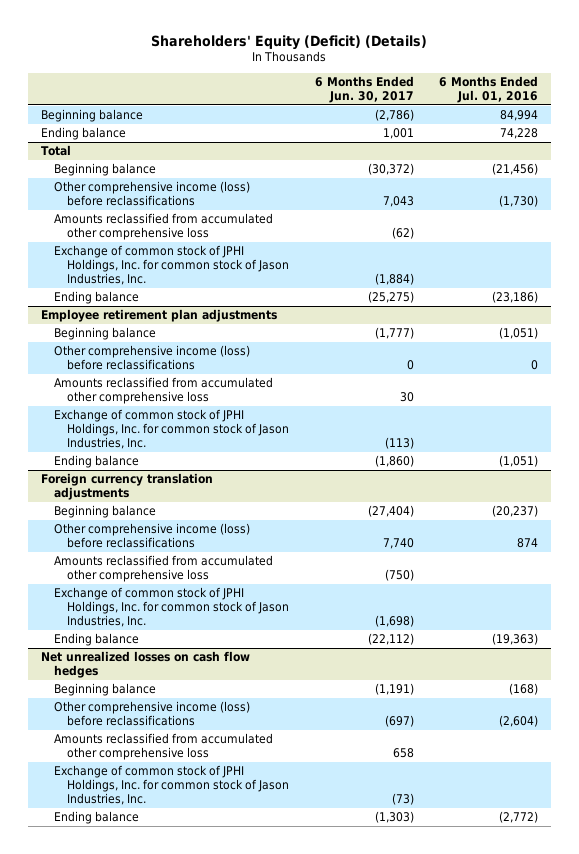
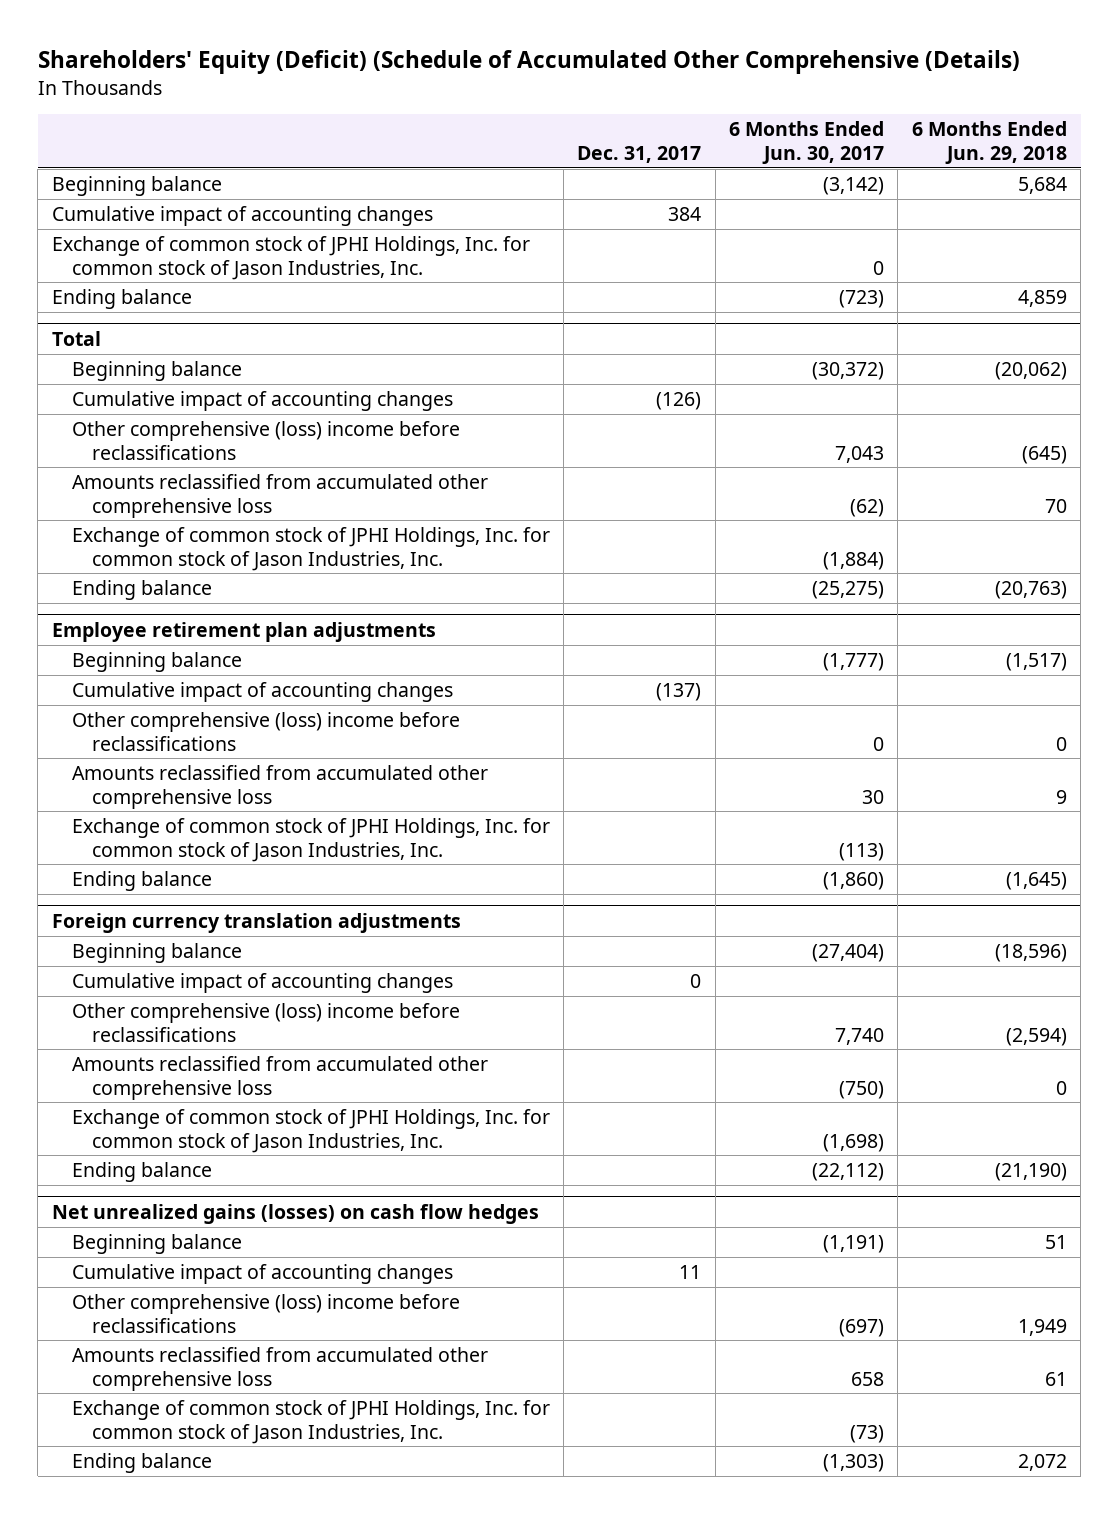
[151,34,428,50] Shareholders' Equity (Deficit) (Details) -> [37,50,1020,75] Shareholders' Equity (Deficit) (Schedule of Accumulated Other Comprehensive (Details)
[439,76,539,104] 6 Months Ended Jul. 01, 2016 -> none
none -> [577,145,702,163] Dec. 31, 2017
none -> [911,120,1067,164] 6 Months Ended Jun. 29, 2018
[374,109,414,122] (2,786) -> [823,176,885,195] (3,142)
none -> [51,205,433,226] Cumulative impact of accounting changes
none -> [51,235,530,280] Exchange of common stock of JPHI Holdings, Inc. for common stock of Jason Industries, Inc.
[382,128,414,140] 1,001 -> [839,289,885,308] (723)
none -> [71,390,453,411] Cumulative impact of accounting changes
[53,181,250,207] Other comprehensive income (loss) before reclassifications -> [71,420,460,460] Other comprehensive (loss) income before reclassifications
none -> [71,681,453,702] Cumulative impact of accounting changes
[53,345,250,371] Other comprehensive income (loss) before reclassifications -> [71,711,460,751] Other comprehensive (loss) income before reclassifications
none -> [71,972,453,993] Cumulative impact of accounting changes
[53,523,250,549] Other comprehensive income (loss) before reclassifications -> [71,1002,460,1042] Other comprehensive (loss) income before reclassifications
[40,651,250,679] Net unrealized losses on cash flow hedges -> [51,1203,539,1224] Net unrealized gains (losses) on cash flow hedges
none -> [71,1263,453,1284] Cumulative impact of accounting changes
[53,701,250,727] Other comprehensive income (loss) before reclassifications -> [71,1293,460,1333] Other comprehensive (loss) income before reclassifications

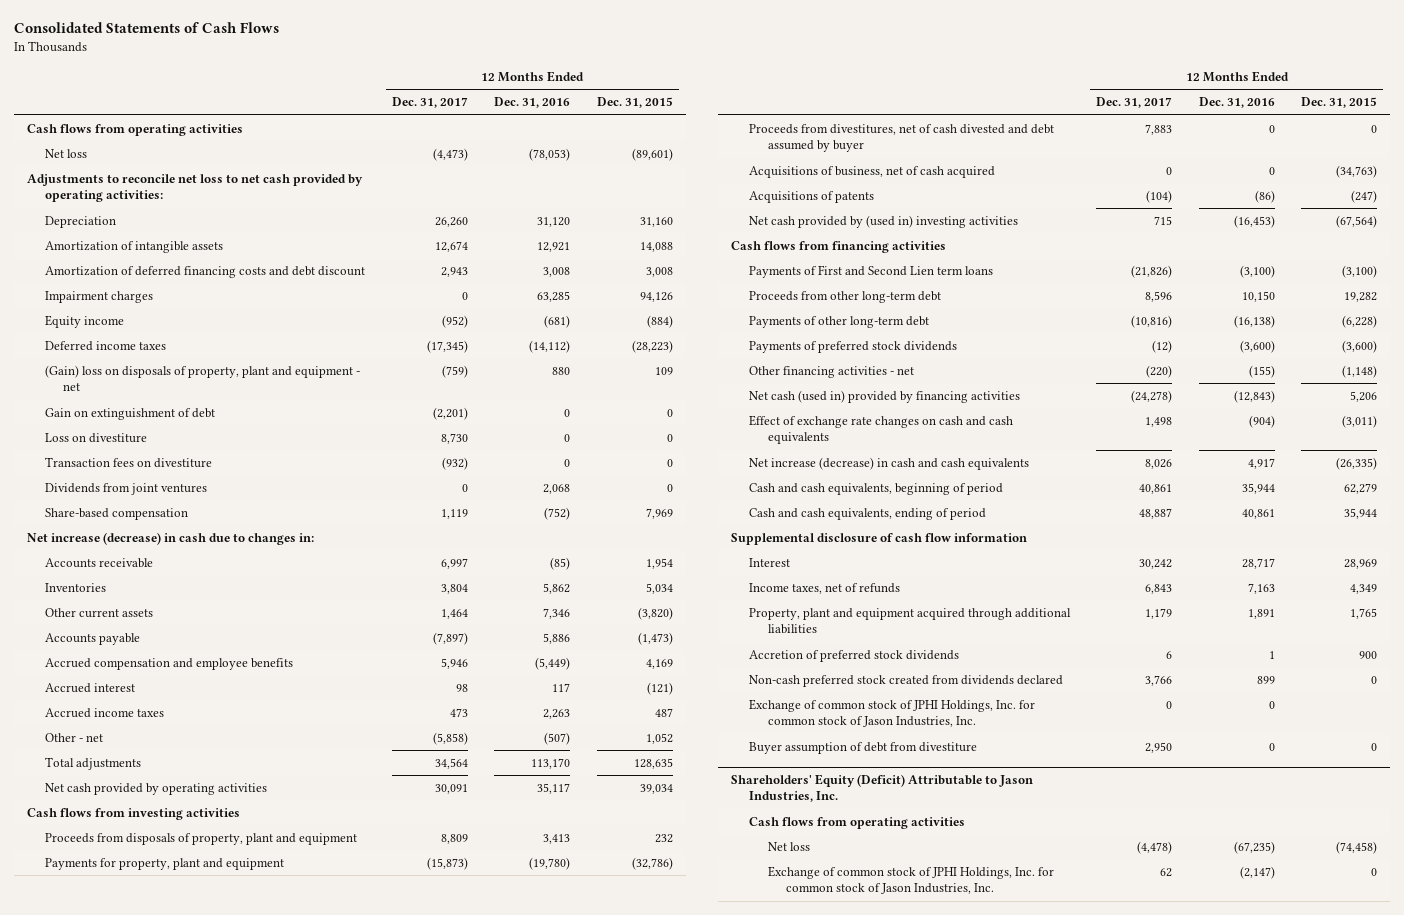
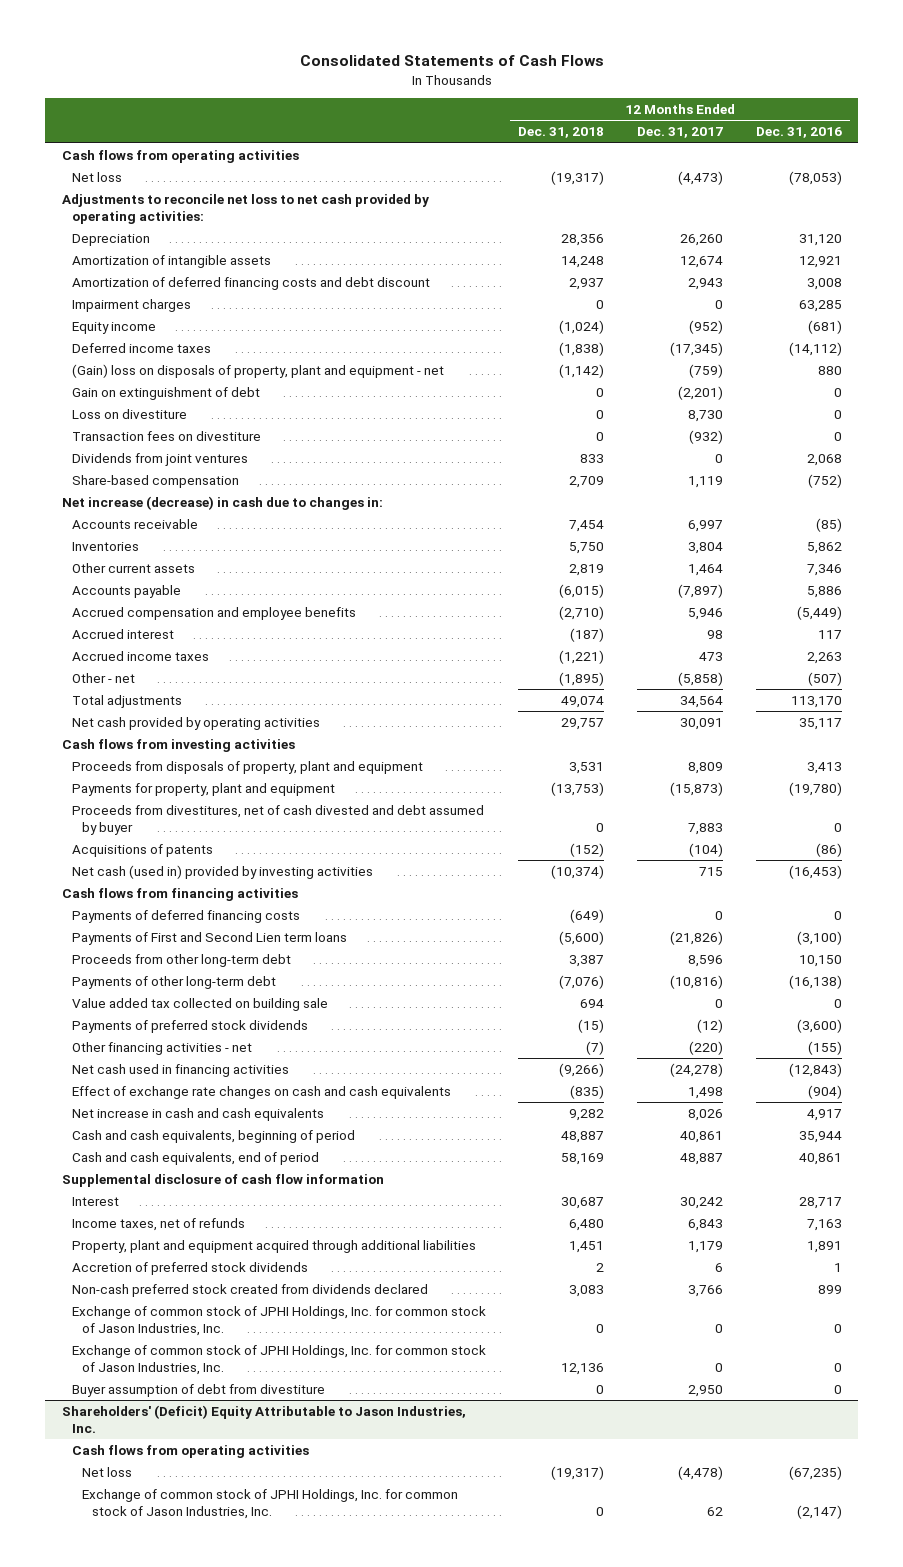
[596,97,673,109] Dec. 31, 2015 -> none
none -> [518,127,605,139] Dec. 31, 2018
[749,165,996,178] Acquisitions of business, net of cash acquired -> none
[749,214,1019,228] Net cash provided by (used in) investing activities -> [71,864,373,879] Net cash (used in) provided by investing activities
none -> [71,909,300,923] Payments of deferred financing costs
none -> [71,997,328,1011] Value added tax collected on building sale
[749,389,1021,403] Net cash (used in) provided by financing activities -> [71,1063,289,1077] Net cash used in financing activities
[749,456,1030,470] Net increase (decrease) in cash and cash equivalents -> [71,1107,324,1121] Net increase in cash and cash equivalents
[749,507,987,520] Cash and cash equivalents, ending of period -> [71,1151,319,1165] Cash and cash equivalents, end of period
none -> [71,1344,486,1376] Exchange of common stock of JPHI Holdings, Inc. for common stock of Jason Industries, Inc.
[730,774,1033,803] Shareholders' Equity (Deficit) Attributable to Jason Industries, Inc. -> [61,1404,466,1434] Shareholders' (Deficit) Equity Attributable to Jason Industries, Inc.

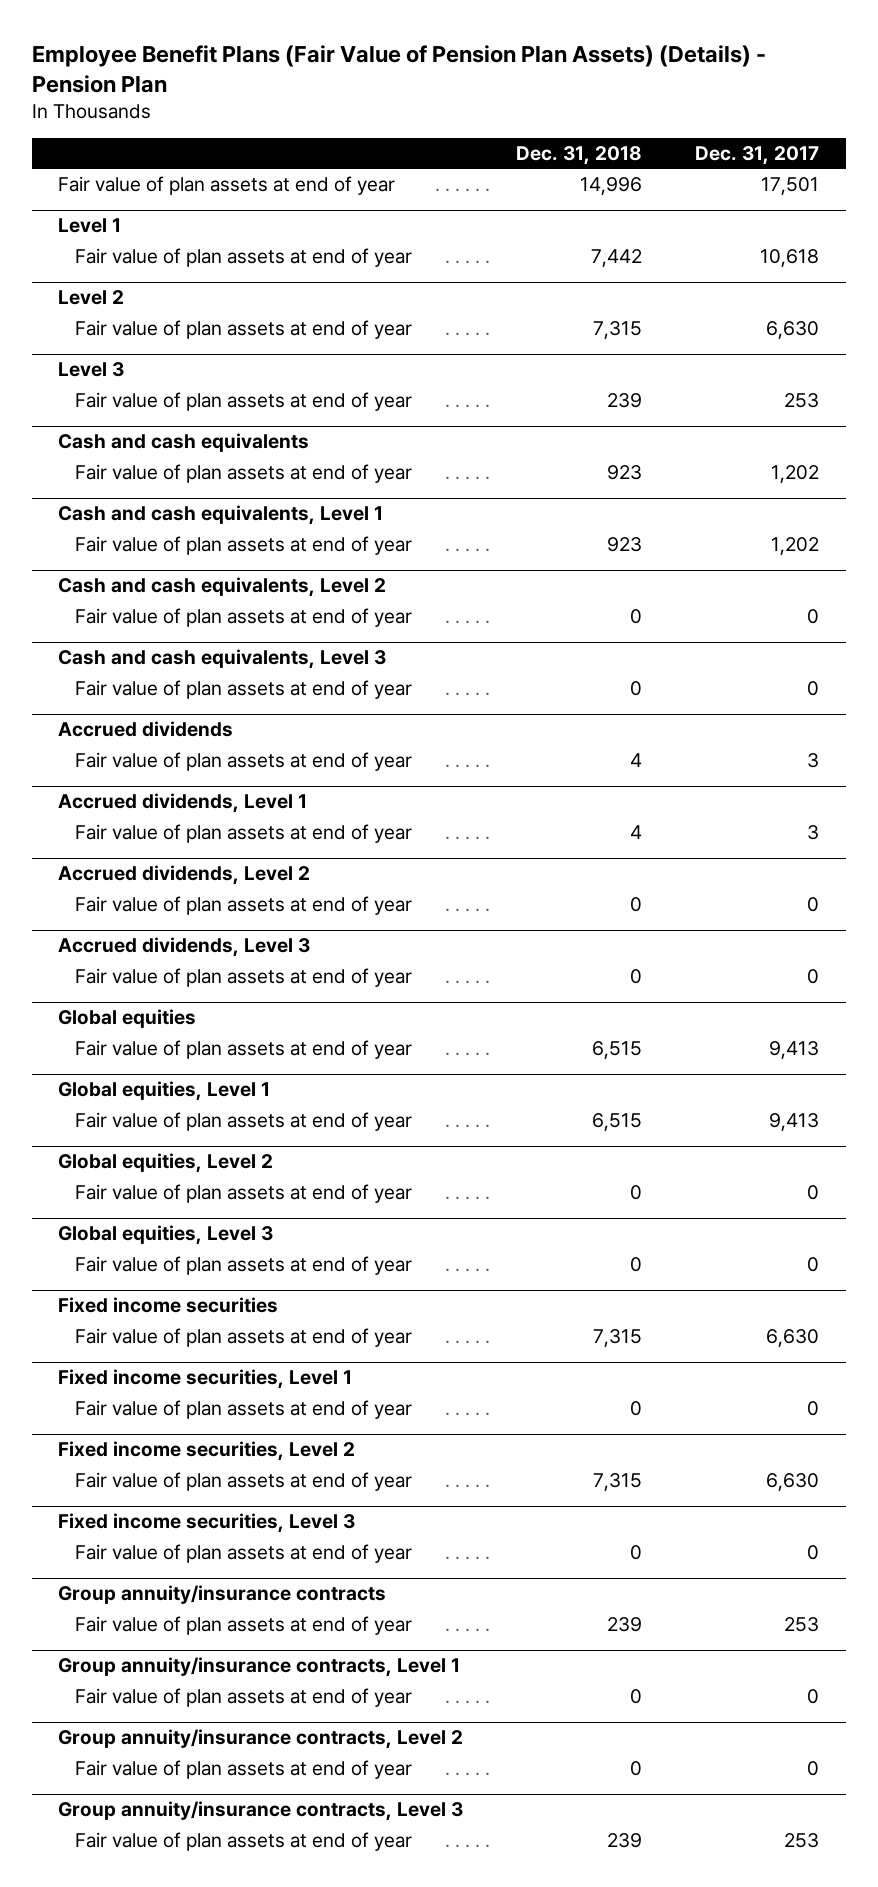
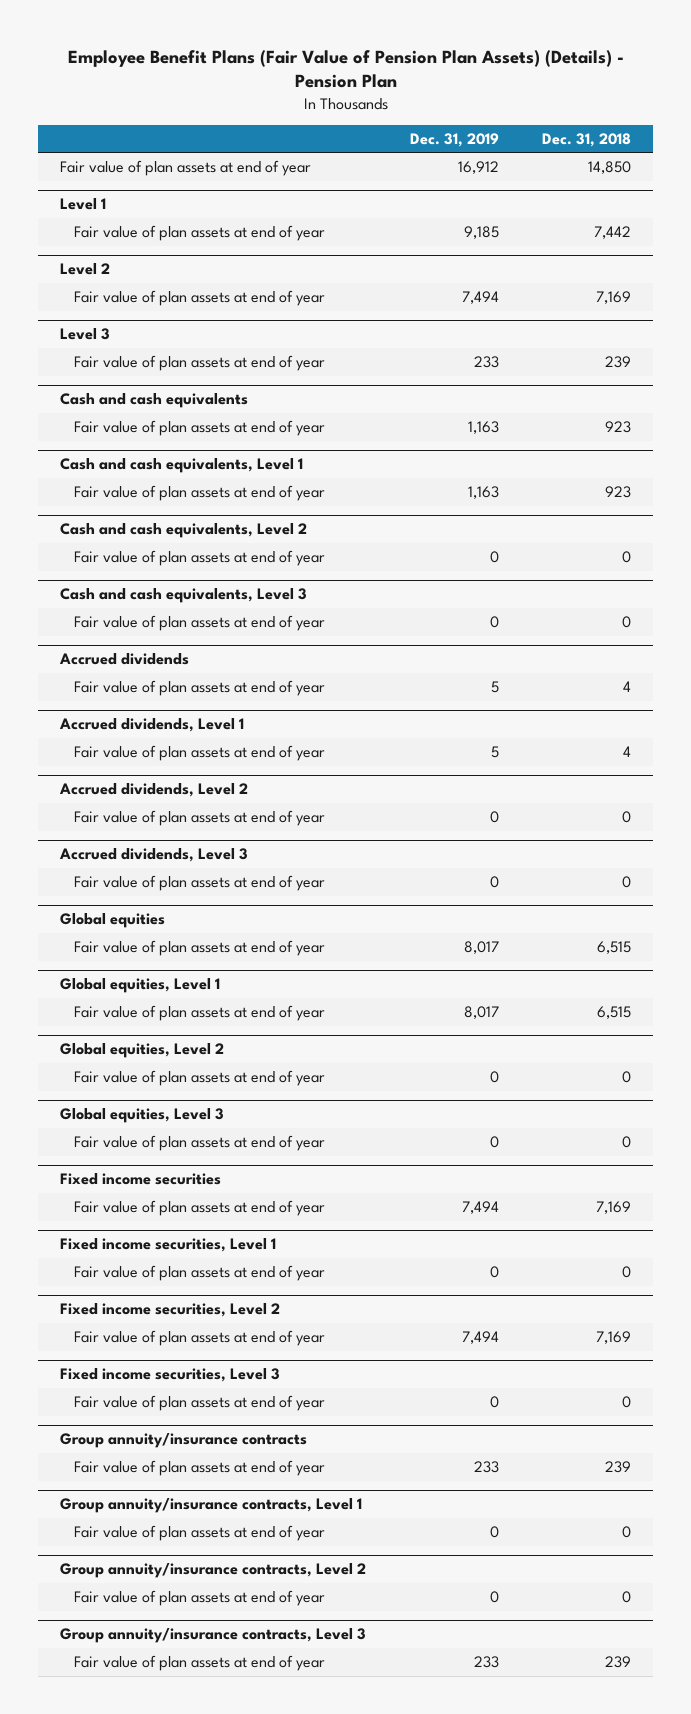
[695,145,820,165] Dec. 31, 2017 -> none
none -> [409,132,499,147] Dec. 31, 2019
[580,177,643,196] 14,996 -> [588,161,632,175] 14,850
[593,321,643,340] 7,315 -> [596,291,632,305] 7,169
[593,1329,643,1348] 7,315 -> [596,1201,632,1215] 7,169
[593,1473,643,1492] 7,315 -> [596,1331,632,1345] 7,169

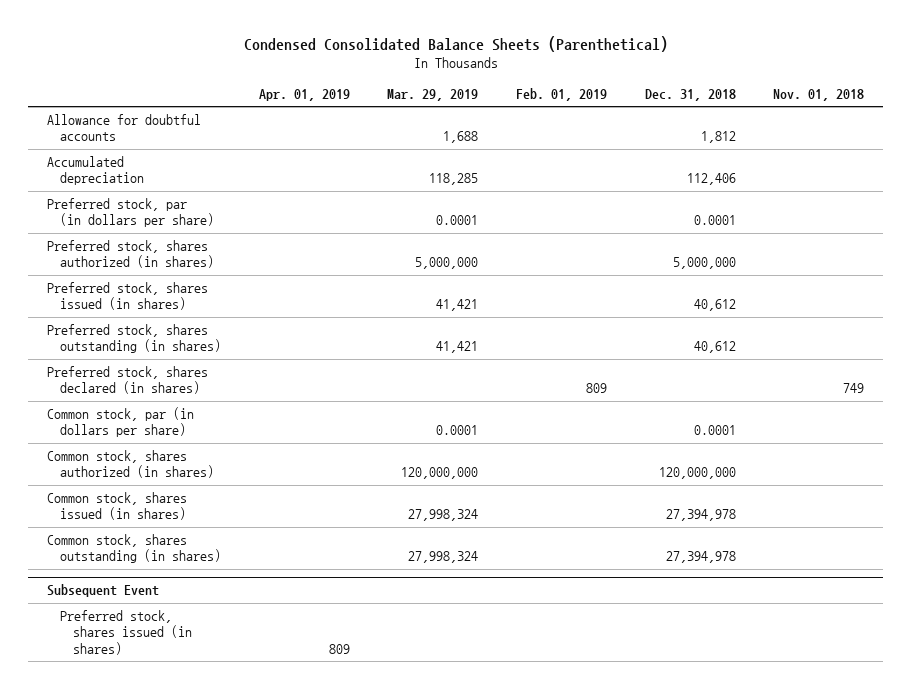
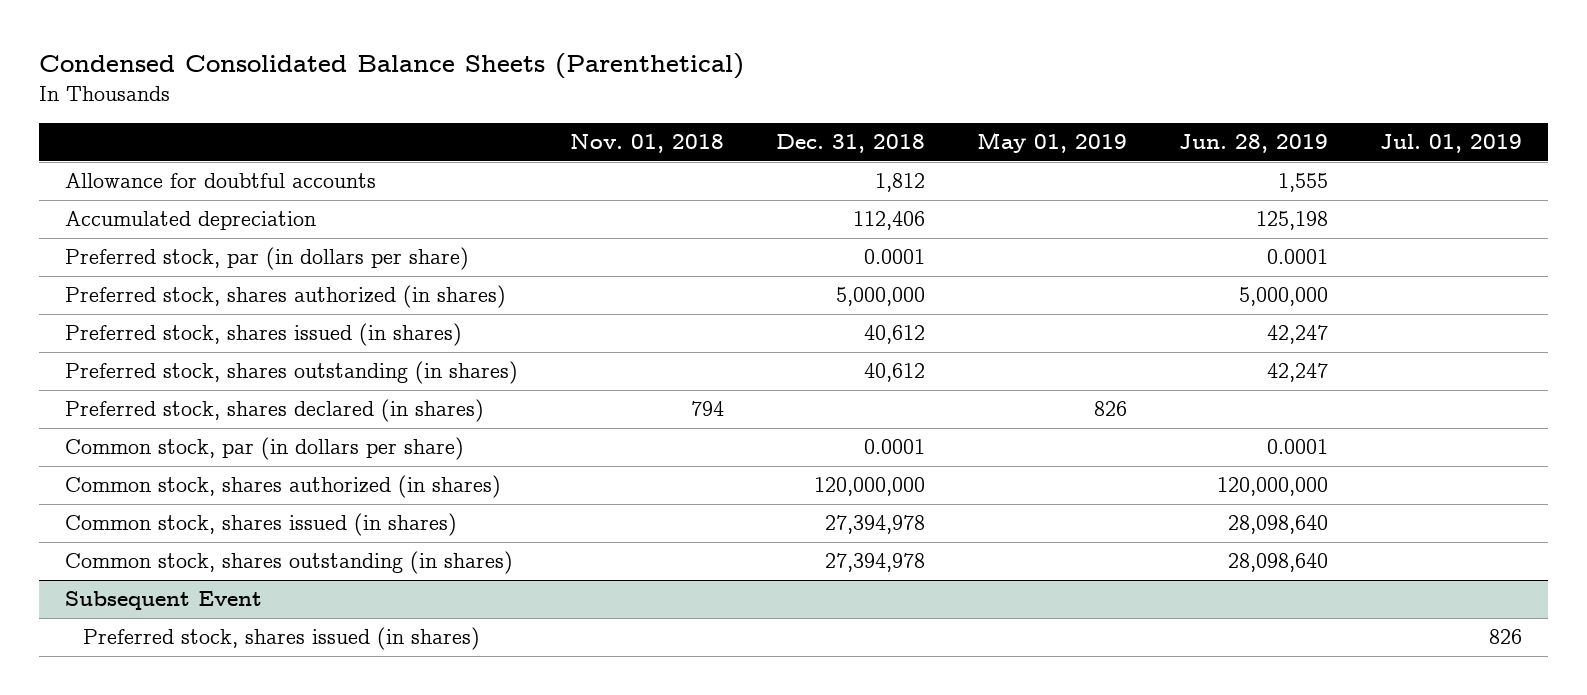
[258,88,350,101] Apr. 01, 2019 -> none
[387,88,479,101] Mar. 29, 2019 -> none
[515,87,607,101] Feb. 01, 2019 -> none
none -> [977,131,1128,153] May 01, 2019
none -> [1179,133,1329,153] Jun. 28, 2019
none -> [1380,133,1523,153] Jul. 01, 2019
[843,383,865,394] 749 -> [691,401,725,417] 794

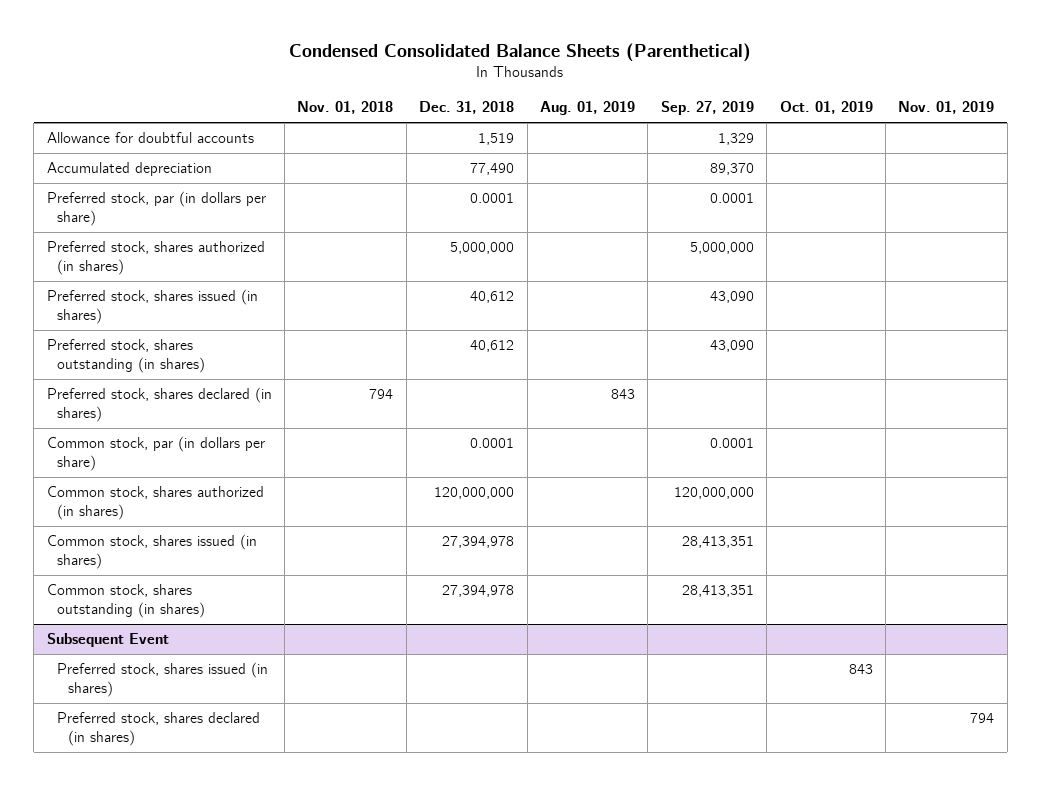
[977,131,1128,153] May 01, 2019 -> none
[1179,133,1329,153] Jun. 28, 2019 -> none
[1380,133,1523,153] Jul. 01, 2019 -> none
none -> [539,101,635,116] Aug. 01, 2019
none -> [660,101,754,116] Sep. 27, 2019
none -> [779,101,873,115] Oct. 01, 2019
none -> [898,101,995,115] Nov. 01, 2019
[875,173,926,193] 1,812 -> [478,133,515,146] 1,519
[853,211,926,231] 112,406 -> [470,163,515,176] 77,490
none -> [57,712,261,746] Preferred stock, shares declared (in shares)

